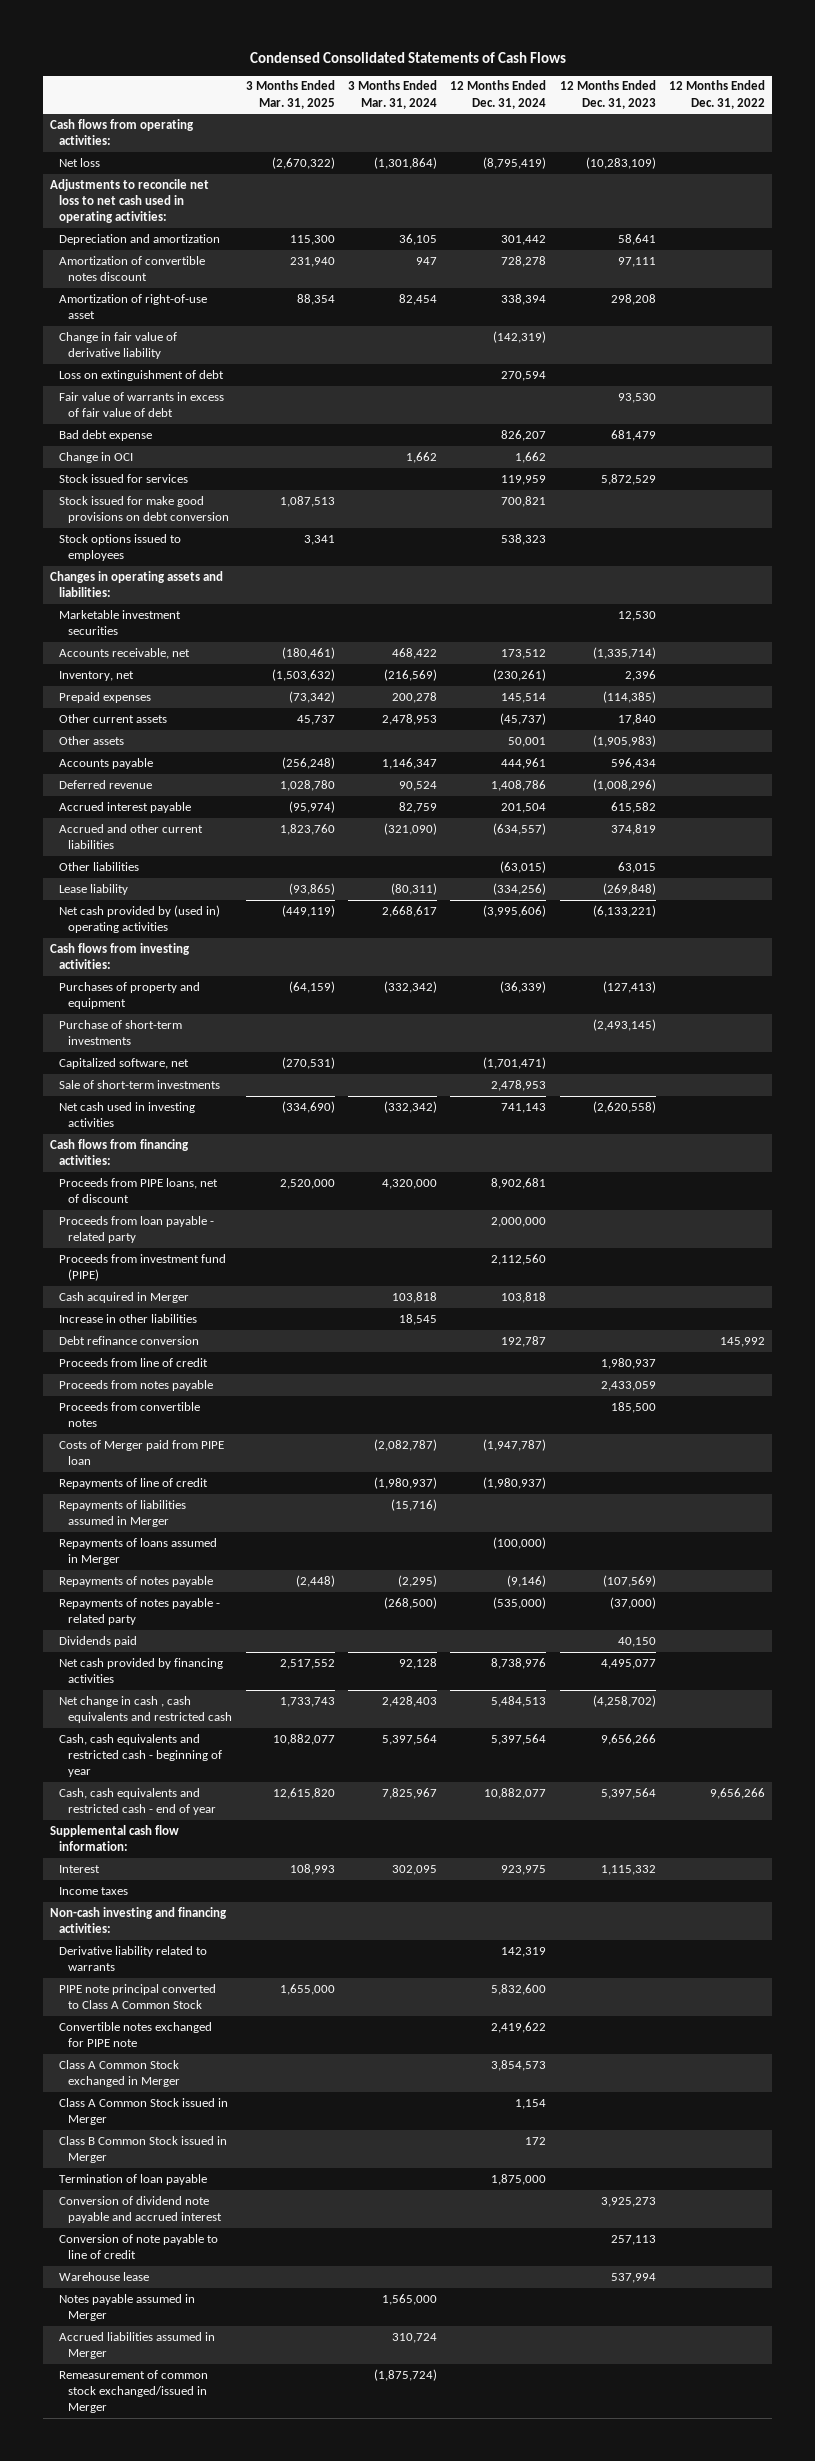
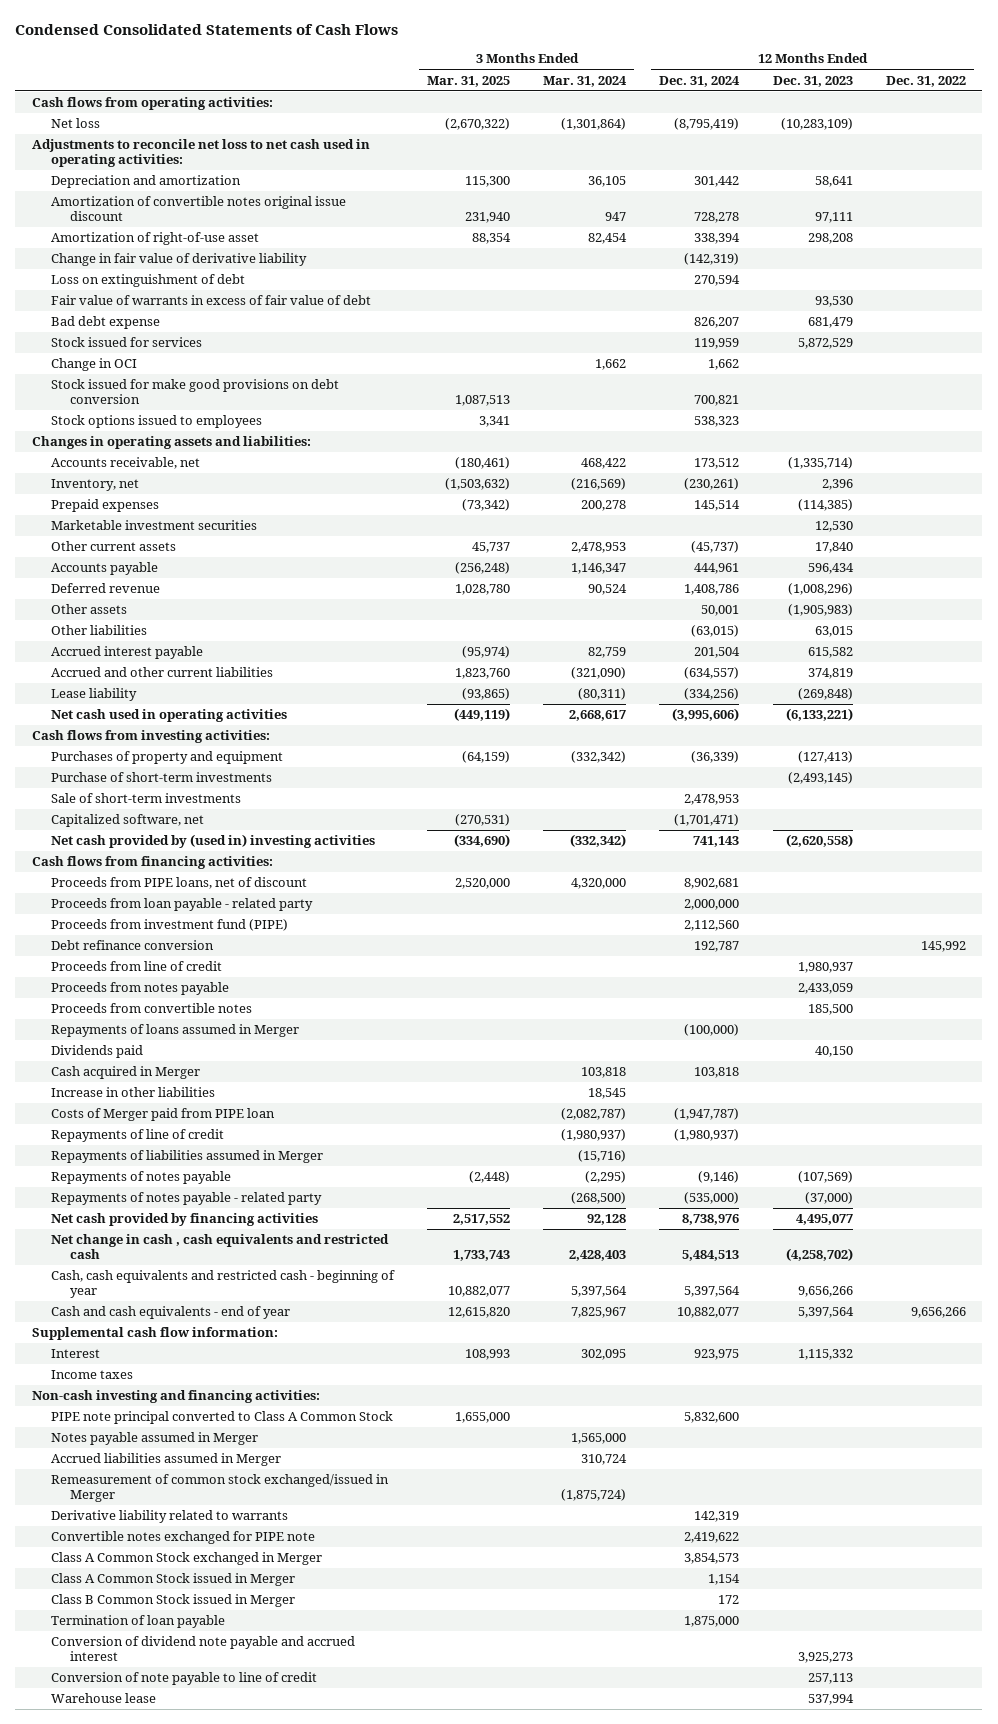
[59,255,206,282] Amortization of convertible notes discount -> [50,196,346,222] Amortization of convertible notes original issue discount
[59,451,134,463] Change in OCI -> [50,358,137,372] Change in OCI
[59,609,182,636] Marketable investment securities -> [50,520,257,531] Marketable investment securities
[59,735,125,745] Other assets -> [50,604,127,615] Other assets
[59,861,140,871] Other liabilities -> [50,625,147,636] Other liabilities
[59,904,221,934] Net cash provided by (used in) operating activities -> [50,709,287,723] Net cash used in operating activities
[59,1057,190,1069] Capitalized software, net -> [50,814,204,828] Capitalized software, net
[59,1101,196,1128] Net cash used in investing activities -> [50,834,375,849] Net cash provided by (used in) investing activities
[59,1537,218,1566] Repayments of loans assumed in Merger -> [50,1024,299,1038] Repayments of loans assumed in Merger
[59,1635,138,1647] Dividends paid -> [50,1045,143,1059] Dividends paid
[59,1291,190,1303] Cash acquired in Merger -> [50,1066,200,1080] Cash acquired in Merger
[59,1313,198,1323] Increase in other liabilities -> [50,1087,215,1098] Increase in other liabilities
[59,1787,217,1816] Cash, cash equivalents and restricted cash - end of year -> [50,1306,290,1320] Cash and cash equivalents - end of year
[59,2293,196,2322] Notes payable assumed in Merger -> [50,1432,258,1446] Notes payable assumed in Merger
[59,2331,216,2360] Accrued liabilities assumed in Merger -> [50,1453,281,1467] Accrued liabilities assumed in Merger
[59,2369,209,2414] Remeasurement of common stock exchanged/issued in Merger -> [50,1474,389,1503] Remeasurement of common stock exchanged/issued in Merger
[59,1945,208,1972] Derivative liability related to warrants -> [50,1510,288,1524] Derivative liability related to warrants

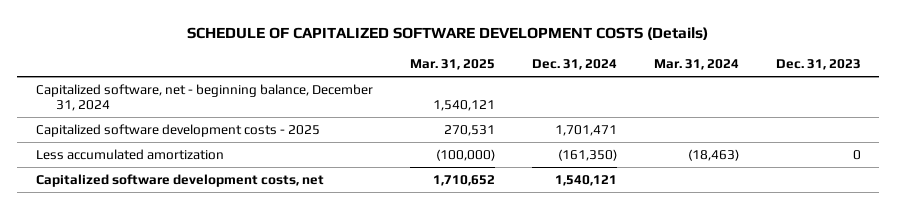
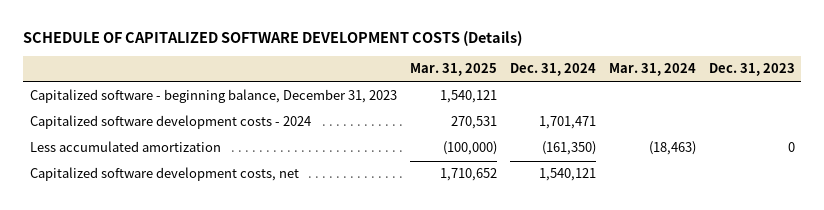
[35,83,373,112] Capitalized software, net - beginning balance, December 31, 2024 -> [29,89,397,104] Capitalized software - beginning balance, December 31, 2023
[35,123,320,137] Capitalized software development costs - 2025 -> [29,115,311,130] Capitalized software development costs - 2024

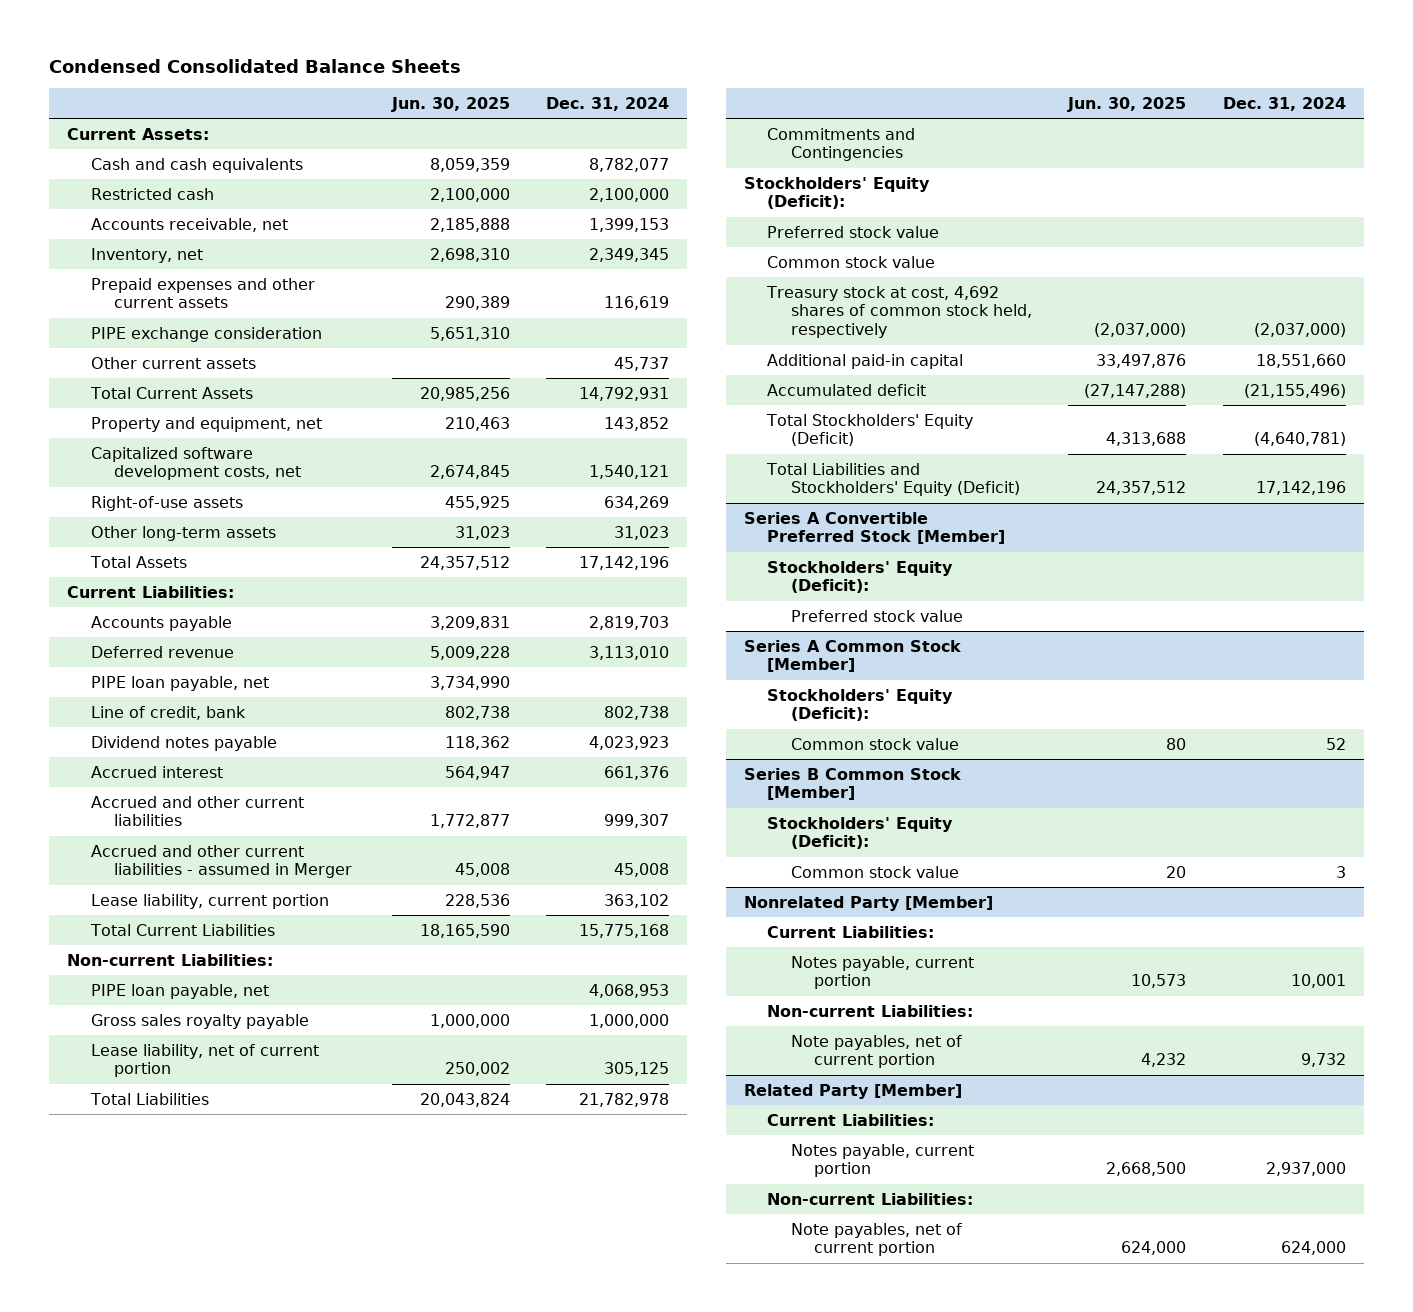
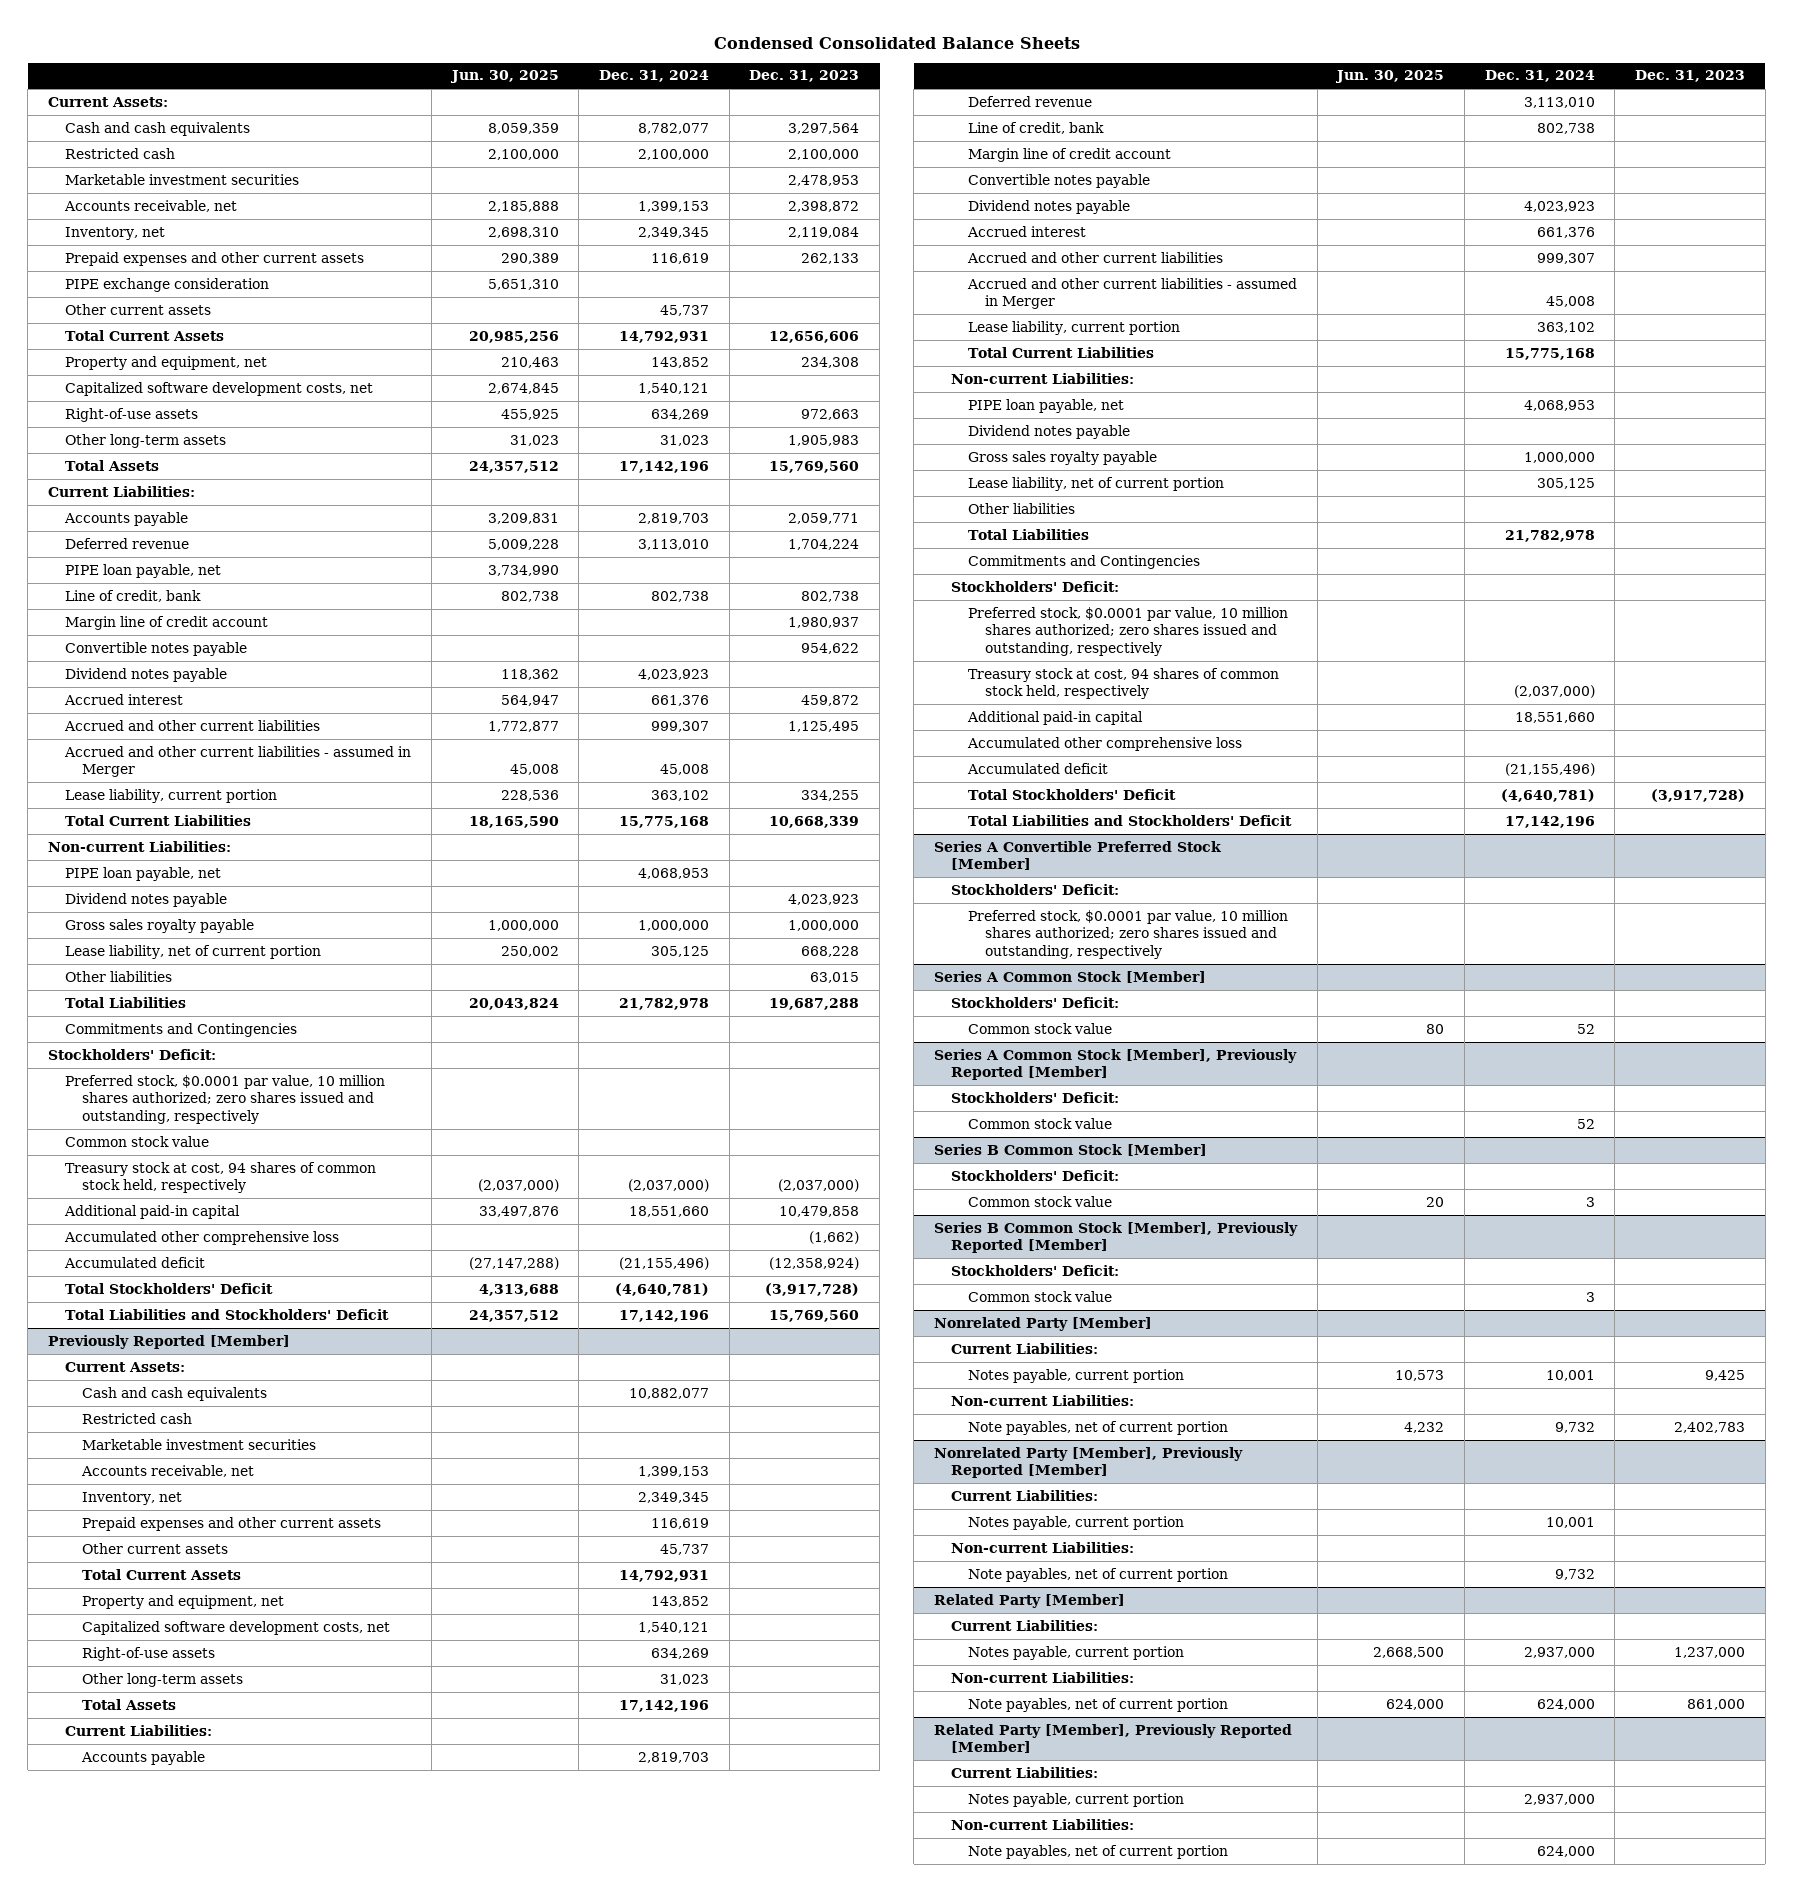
none -> [749,70,860,83] Dec. 31, 2023
none -> [65,173,300,185] Marketable investment securities
none -> [65,615,269,630] Margin line of credit account
none -> [65,641,248,656] Convertible notes payable
none -> [65,892,228,907] Dividend notes payable
none -> [65,970,173,982] Other liabilities
[743,176,930,210] Stockholders' Equity (Deficit): -> [48,1048,217,1060] Stockholders' Deficit:
[767,225,940,238] Preferred stock value -> [65,1074,386,1124] Preferred stock, $0.0001 par value, 10 million shares authorized; zero shares issued and outstanding, respectively
[766,285,1032,339] Treasury stock at cost, 4,692 shares of common stock held, respectively -> [65,1161,377,1194] Treasury stock at cost, 94 shares of common stock held, respectively
none -> [64,1230,340,1245] Accumulated other comprehensive loss
[766,413,974,447] Total Stockholders' Equity (Deficit) -> [65,1282,274,1294] Total Stockholders' Deficit
[766,462,1020,497] Total Liabilities and Stockholders' Equity (Deficit) -> [65,1308,390,1320] Total Liabilities and Stockholders' Deficit
none -> [48,1334,291,1349] Previously Reported [Member]
none -> [65,1361,186,1372] Current Assets:
none -> [82,1386,268,1401] Cash and cash equivalents
none -> [82,1412,193,1424] Restricted cash
none -> [82,1438,317,1450] Marketable investment securities
none -> [81,1464,255,1477] Accounts receivable, net
none -> [82,1491,183,1505] Inventory, net
none -> [82,1516,382,1531] Prepaid expenses and other current assets
none -> [82,1542,229,1554] Other current assets
none -> [82,1568,242,1580] Total Current Assets
none -> [82,1594,285,1609] Property and equipment, net
none -> [82,1620,391,1635] Capitalized software development costs, net
none -> [82,1646,216,1661] Right-of-use assets
none -> [82,1672,244,1687] Other long-term assets
none -> [82,1698,177,1710] Total Assets
none -> [65,1724,213,1736] Current Liabilities:
none -> [81,1750,206,1765] Accounts payable
none -> [967,95,1092,107] Deferred revenue
none -> [967,121,1104,134] Line of credit, bank
none -> [967,147,1171,162] Margin line of credit account
none -> [967,173,1150,188] Convertible notes payable
none -> [967,199,1130,214] Dividend notes payable
none -> [966,225,1086,237] Accrued interest
none -> [966,251,1223,263] Accrued and other current liabilities
none -> [966,277,1297,310] Accrued and other current liabilities - assumed in Merger
none -> [967,320,1180,335] Lease liability, current portion
none -> [967,346,1154,358] Total Current Liabilities
none -> [950,372,1134,384] Non-current Liabilities:
none -> [967,398,1124,413] PIPE loan payable, net
none -> [967,424,1130,439] Dividend notes payable
none -> [967,450,1157,465] Gross sales royalty payable
none -> [967,476,1224,491] Lease liability, net of current portion
none -> [967,502,1075,514] Other liabilities
none -> [967,528,1089,540] Total Liabilities
none -> [967,554,1200,569] Commitments and Contingencies
none -> [950,580,1119,592] Stockholders' Deficit:
none -> [967,606,1288,656] Preferred stock, $0.0001 par value, 10 million shares authorized; zero shares issued and outstanding, respectively
none -> [967,667,1279,700] Treasury stock at cost, 94 shares of common stock held, respectively
none -> [966,710,1143,725] Additional paid-in capital
none -> [966,736,1242,751] Accumulated other comprehensive loss
none -> [966,762,1108,774] Accumulated deficit
none -> [967,788,1176,800] Total Stockholders' Deficit
none -> [967,814,1292,826] Total Liabilities and Stockholders' Deficit
[767,560,954,594] Stockholders' Equity (Deficit): -> [950,883,1119,895] Stockholders' Deficit:
[790,609,963,622] Preferred stock value -> [967,909,1288,959] Preferred stock, $0.0001 par value, 10 million shares authorized; zero shares issued and outstanding, respectively
[767,688,954,722] Stockholders' Equity (Deficit): -> [950,996,1119,1008] Stockholders' Deficit:
none -> [933,1048,1297,1081] Series A Common Stock [Member], Previously Reported [Member]
none -> [950,1091,1119,1103] Stockholders' Deficit:
none -> [967,1117,1112,1129] Common stock value
[767,816,954,850] Stockholders' Equity (Deficit): -> [950,1169,1119,1181] Stockholders' Deficit:
none -> [933,1221,1298,1254] Series B Common Stock [Member], Previously Reported [Member]
none -> [950,1264,1119,1276] Stockholders' Deficit:
none -> [967,1290,1112,1302] Common stock value
none -> [933,1446,1243,1479] Nonrelated Party [Member], Previously Reported [Member]
none -> [950,1489,1098,1501] Current Liabilities:
none -> [967,1515,1184,1530] Notes payable, current portion
none -> [950,1541,1134,1553] Non-current Liabilities:
none -> [967,1567,1228,1582] Note payables, net of current portion
none -> [933,1723,1292,1754] Related Party [Member], Previously Reported [Member]
none -> [950,1766,1098,1778] Current Liabilities:
none -> [967,1792,1184,1807] Notes payable, current portion
none -> [950,1818,1134,1830] Non-current Liabilities:
none -> [967,1844,1228,1859] Note payables, net of current portion

